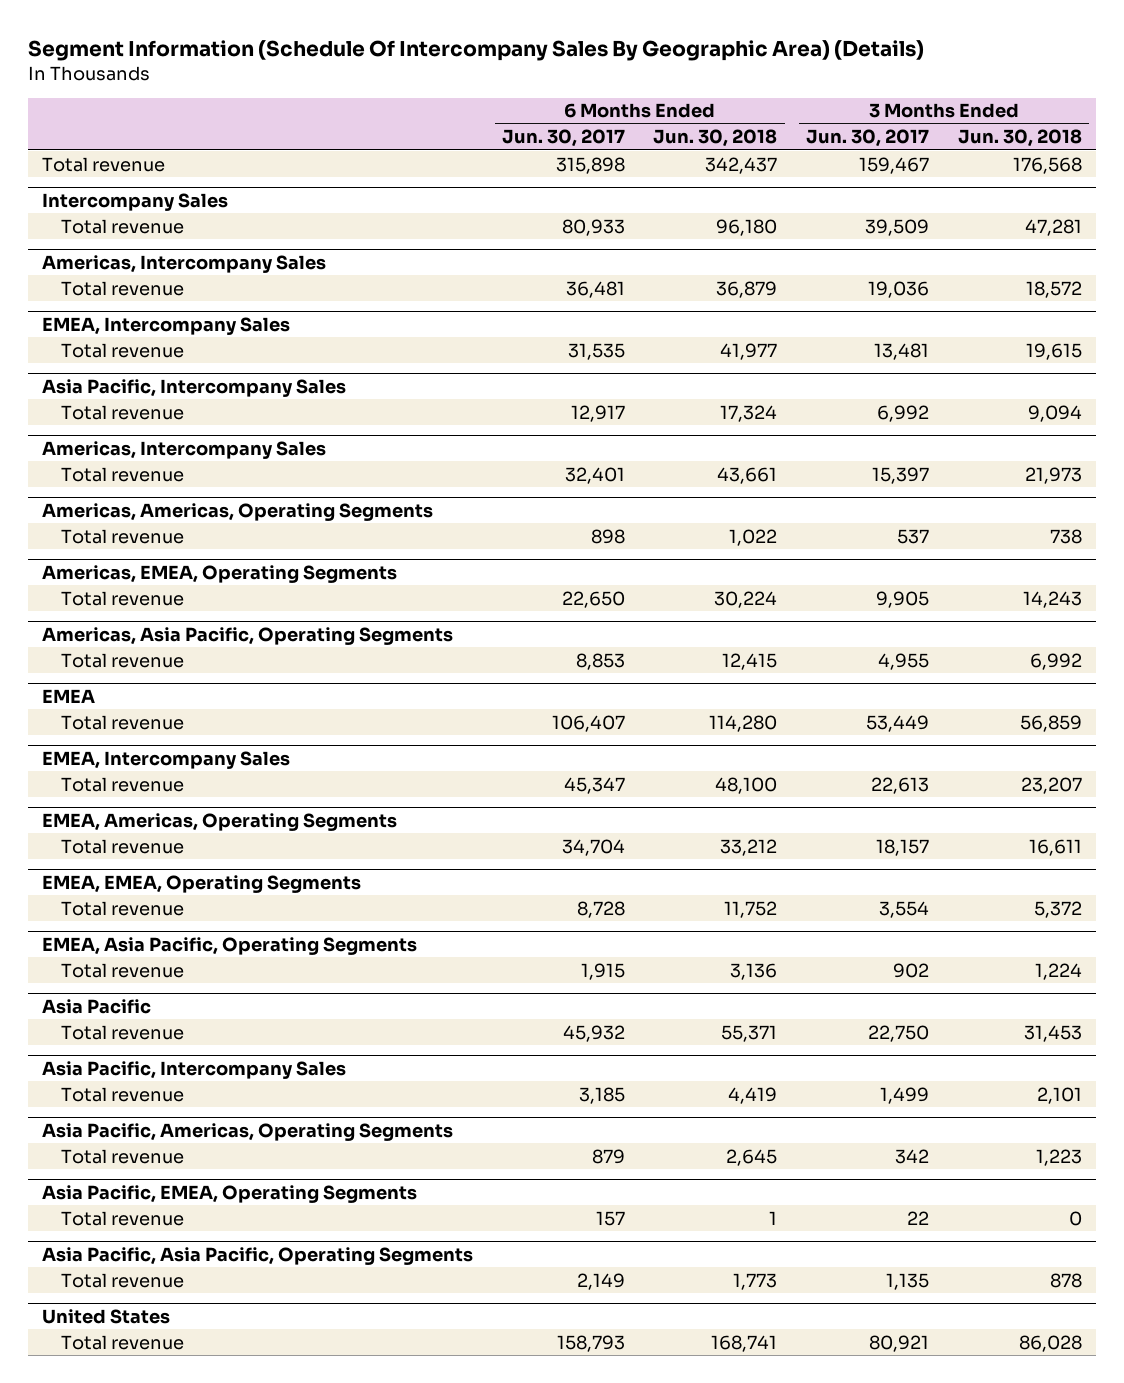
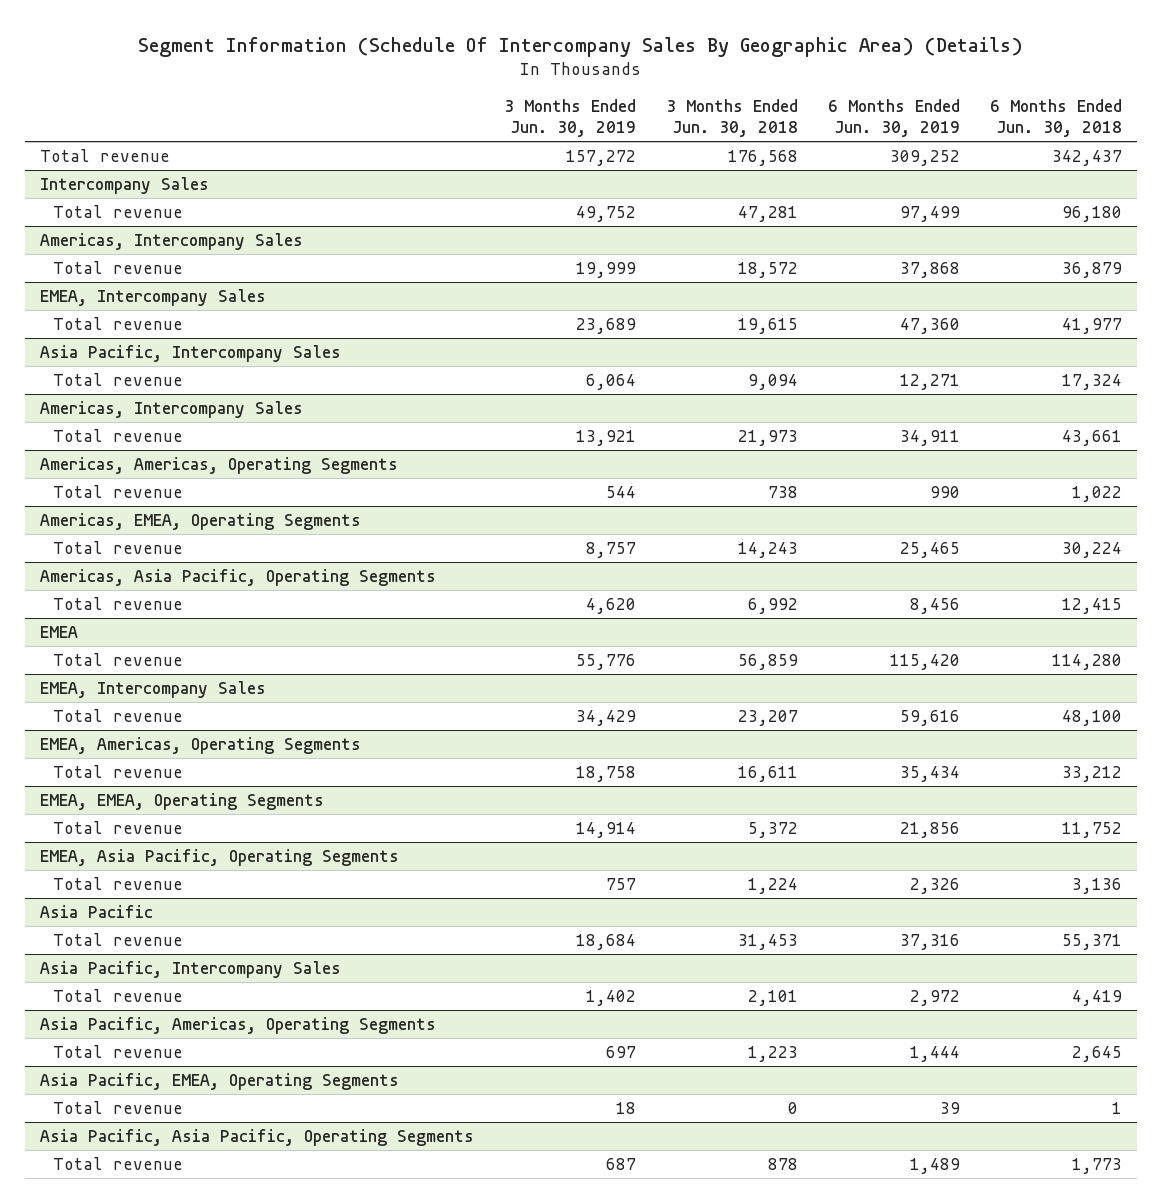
[501,129,625,148] Jun. 30, 2017 -> none
[806,129,930,148] Jun. 30, 2017 -> none
none -> [503,99,636,138] 3 Months Ended Jun. 30, 2019
none -> [827,99,960,138] 6 Months Ended Jun. 30, 2019
[42,1308,171,1324] United States -> none
[61,1334,185,1350] Total revenue -> none

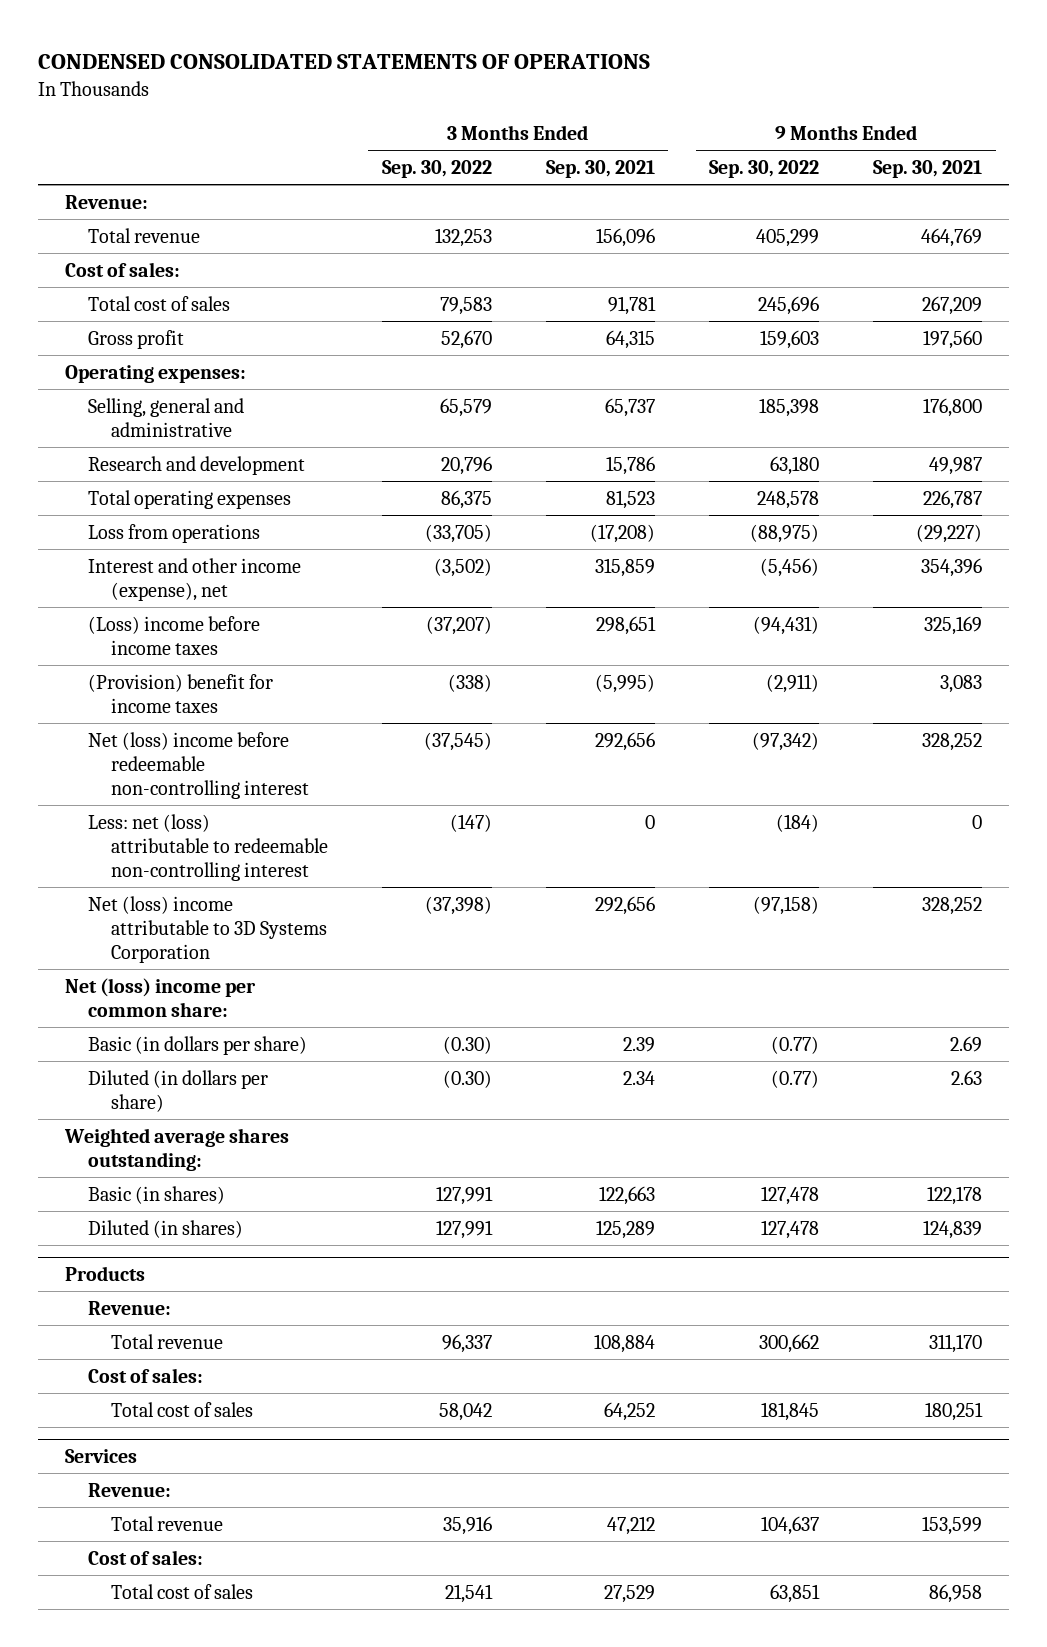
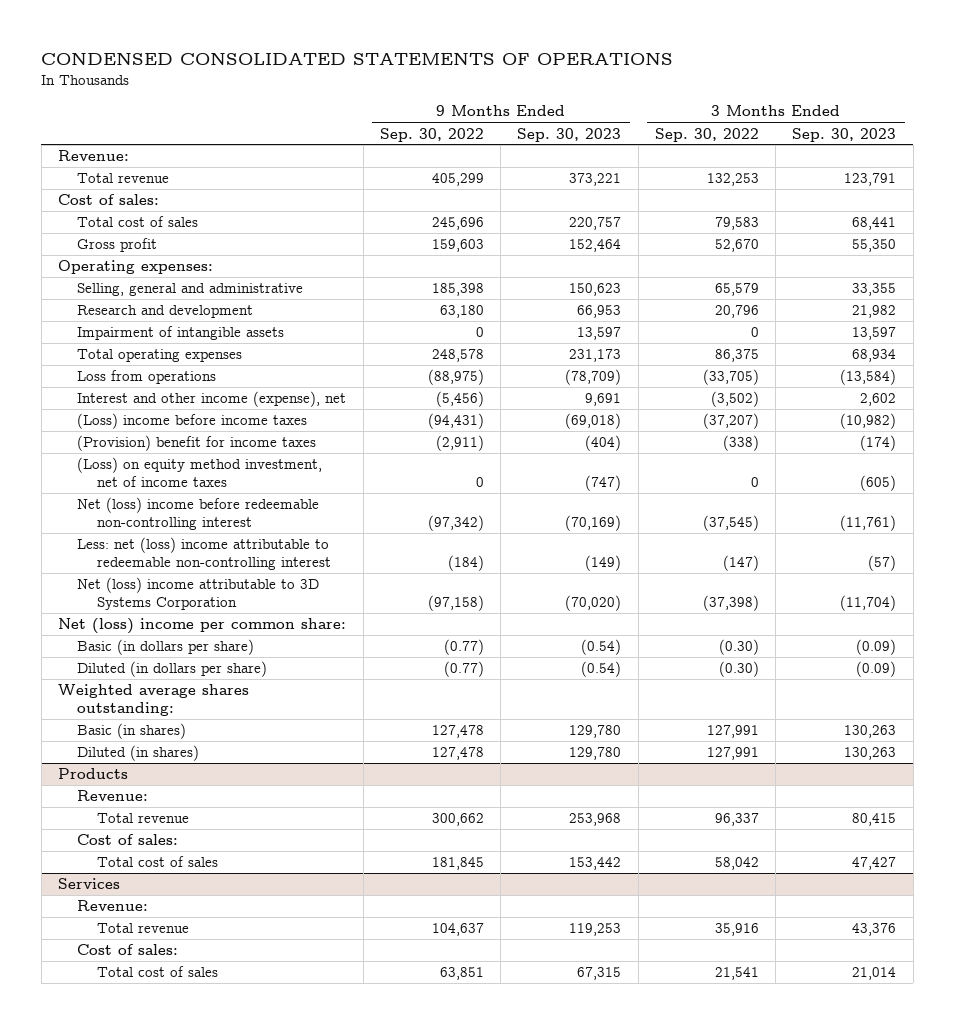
[545,160,655,179] Sep. 30, 2021 -> none
[873,160,983,179] Sep. 30, 2021 -> none
none -> [517,127,622,142] Sep. 30, 2023
none -> [792,127,897,142] Sep. 30, 2023
none -> [77,326,285,341] Impairment of intangible assets
none -> [77,457,323,488] (Loss) on equity method investment, net of income taxes
[87,813,328,881] Less: net (loss) attributable to redeemable non-controlling interest -> [77,537,331,571] Less: net (loss) income attributable to redeemable non-controlling interest

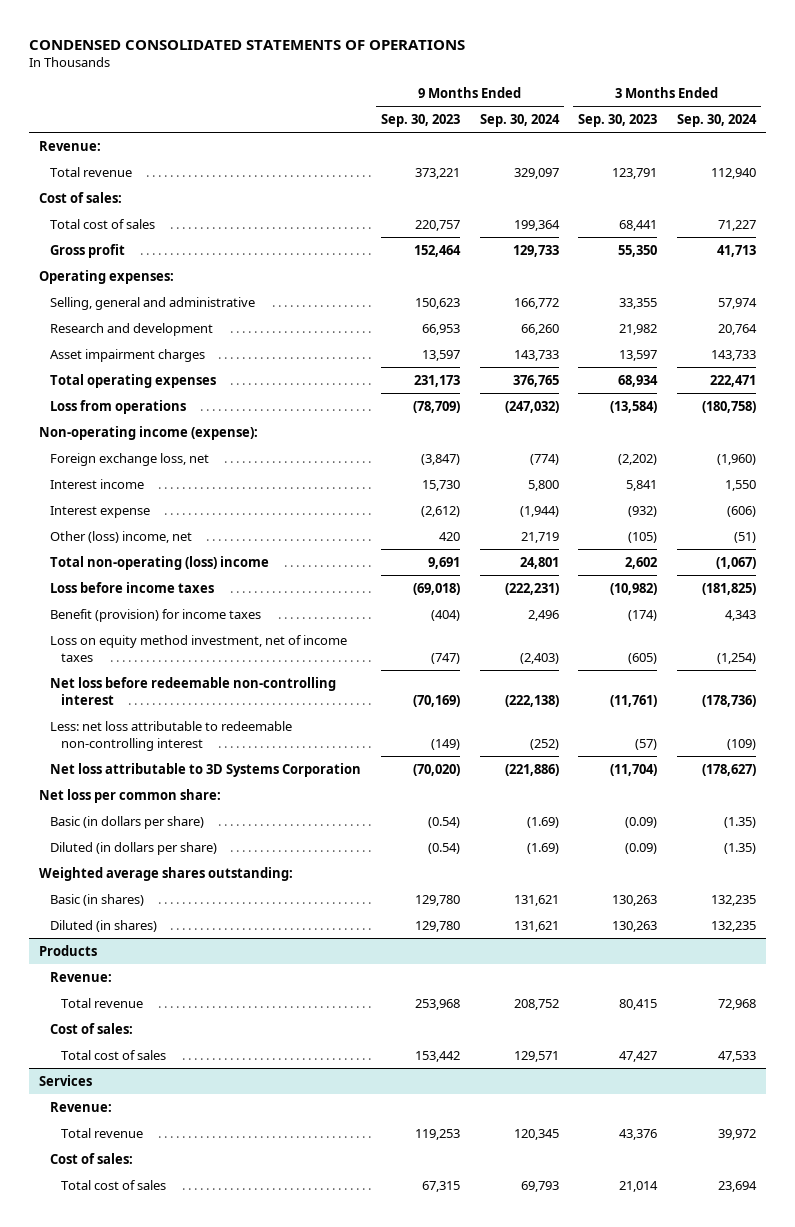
[379,127,484,142] Sep. 30, 2022 -> none
[654,127,759,142] Sep. 30, 2022 -> none
none -> [479,114,560,128] Sep. 30, 2024
none -> [677,114,758,128] Sep. 30, 2024
[77,326,285,341] Impairment of intangible assets -> [49,348,205,362] Asset impairment charges
none -> [39,425,259,440] Non-operating income (expense):
none -> [49,452,209,466] Foreign exchange loss, net
none -> [49,478,144,489] Interest income
none -> [49,505,150,518] Interest expense
none -> [49,530,192,543] Other (loss) income, net
[77,391,347,408] Interest and other income (expense), net -> [49,555,269,570] Total non-operating (loss) income
[77,413,308,430] (Loss) income before income taxes -> [49,581,214,593] Loss before income taxes
[77,435,317,452] (Provision) benefit for income taxes -> [49,608,261,622] Benefit (provision) for income taxes
[77,457,323,488] (Loss) on equity method investment, net of income taxes -> [49,634,347,662] Loss on equity method investment, net of income taxes
[77,497,320,531] Net (loss) income before redeemable non-controlling interest -> [49,676,336,705] Net loss before redeemable non-controlling interest
[77,537,331,571] Less: net (loss) income attributable to redeemable non-controlling interest -> [49,720,292,751] Less: net loss attributable to redeemable non-controlling interest
[77,577,320,611] Net (loss) income attributable to 3D Systems Corporation -> [49,762,361,777] Net loss attributable to 3D Systems Corporation
[58,618,347,635] Net (loss) income per common share: -> [39,788,222,803] Net loss per common share:

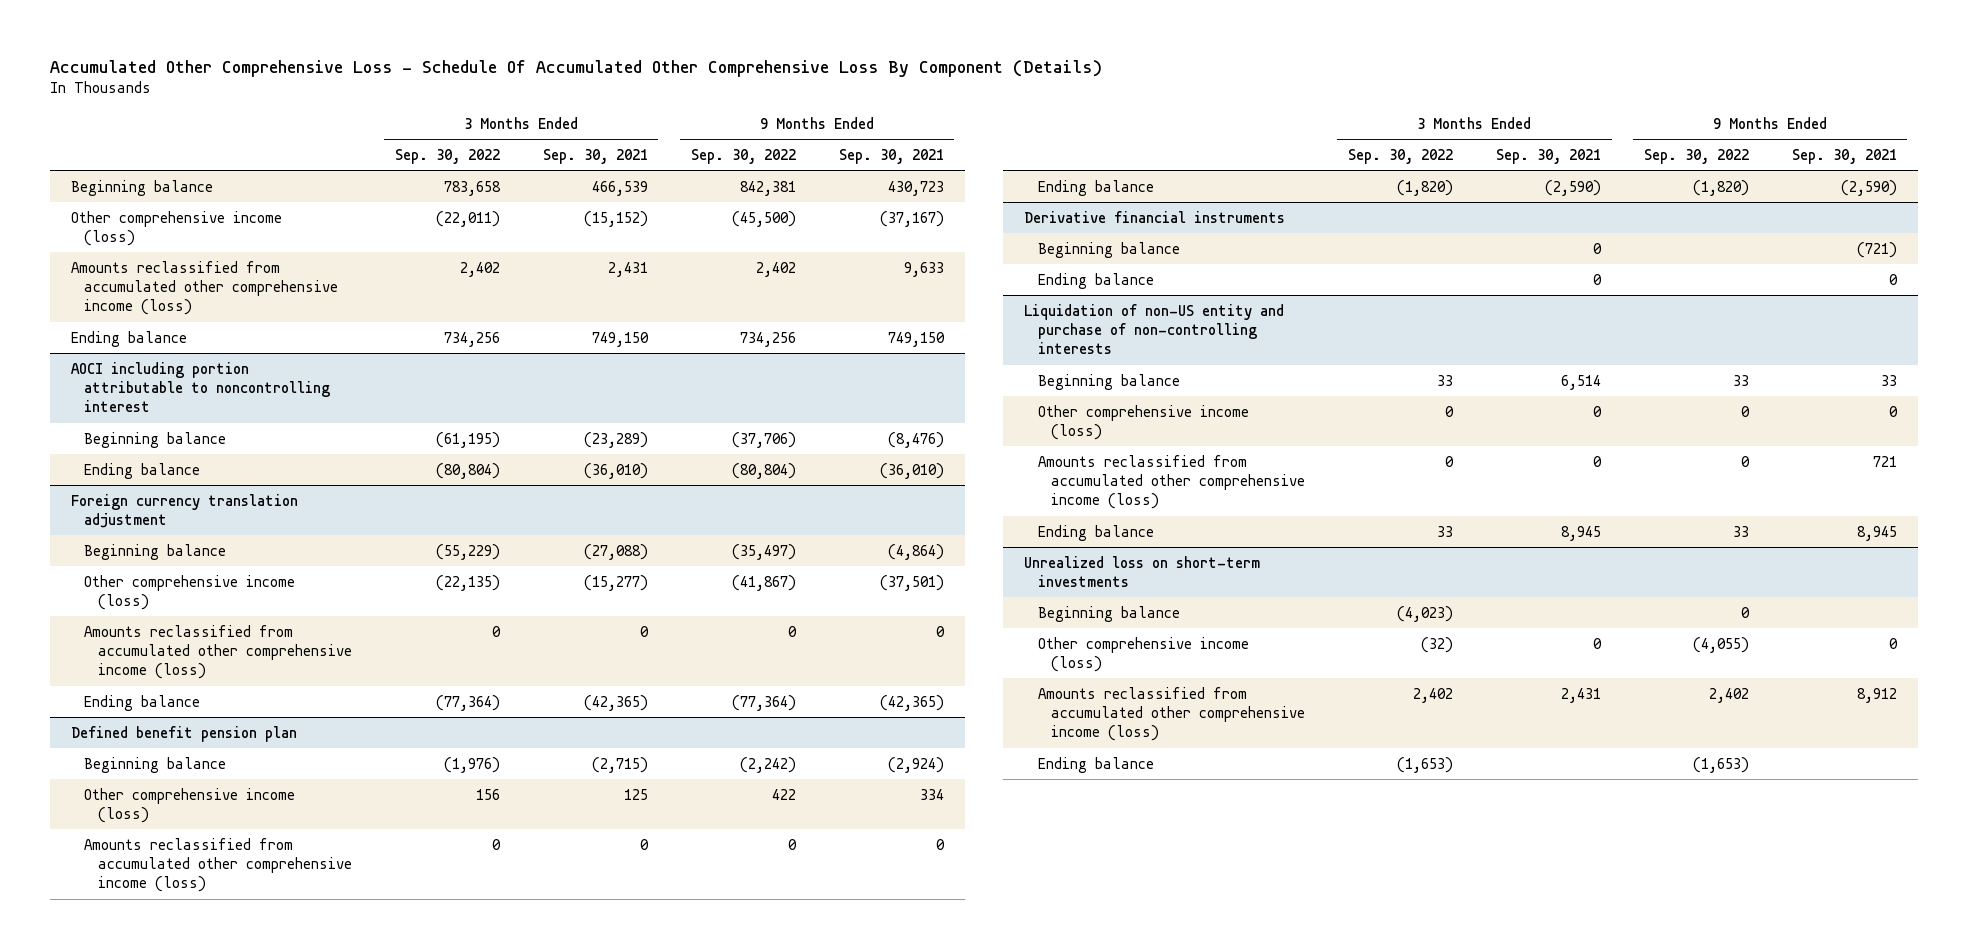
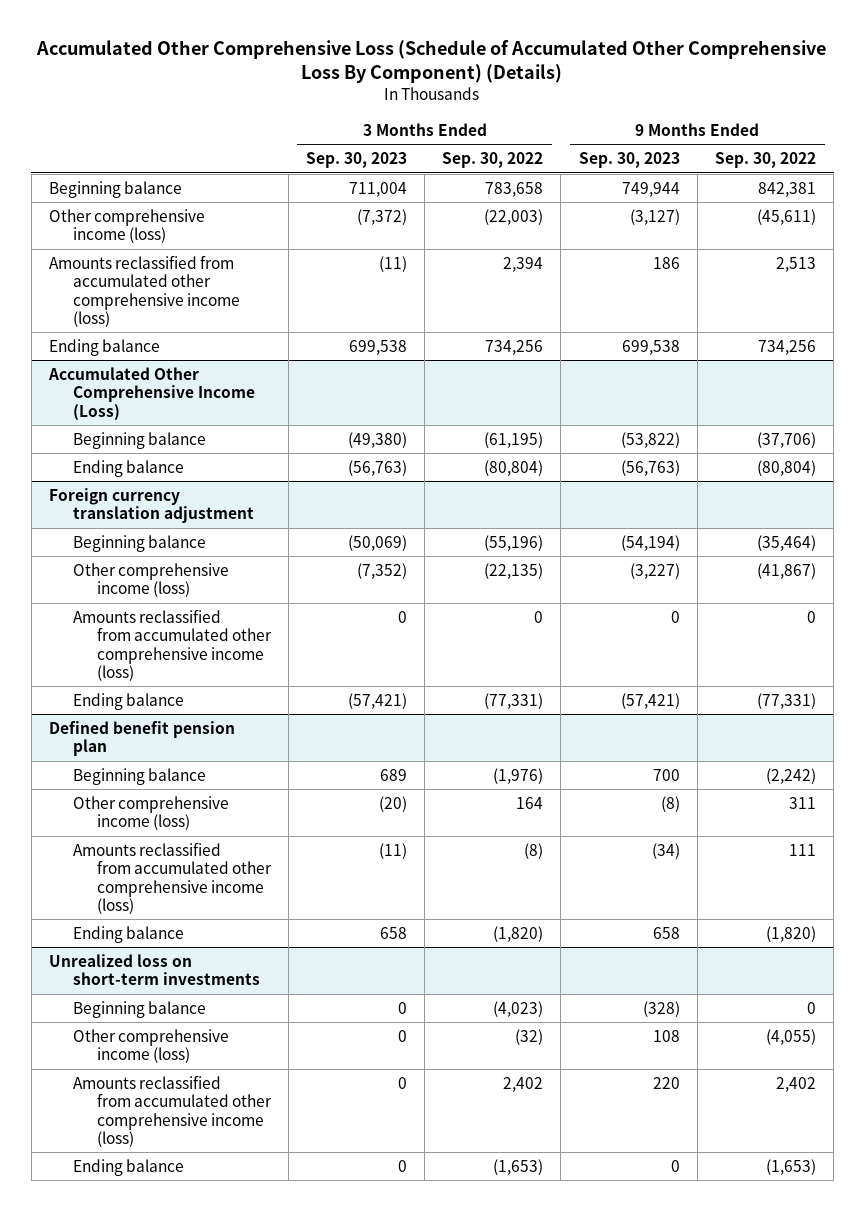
[49,60,1102,78] Accumulated Other Comprehensive Loss - Schedule Of Accumulated Other Comprehensive Loss By Component (Details) -> [36,40,827,84] Accumulated Other Comprehensive Loss (Schedule of Accumulated Other Comprehensive Loss By Component) (Details)
[542,149,648,165] Sep. 30, 2021 -> none
[838,149,944,165] Sep. 30, 2021 -> none
none -> [305,152,407,169] Sep. 30, 2023
none -> [578,152,680,169] Sep. 30, 2023
[435,210,500,227] (22,011) -> [484,208,544,225] (22,003)
[731,210,796,227] (45,500) -> [756,208,816,225] (45,611)
[459,261,500,277] 2,402 -> [503,256,544,272] 2,394
[755,261,796,277] 2,402 -> [775,256,816,272] 2,513
[71,361,331,413] AOCI including portion attributable to noncontrolling interest -> [47,366,255,421] Accumulated Other Comprehensive Income (Loss)
[435,543,500,560] (55,229) -> [484,534,544,551] (55,196)
[731,543,796,560] (35,497) -> [756,534,816,551] (35,464)
[435,694,500,711] (77,364) -> [484,692,544,709] (77,331)
[731,694,796,711] (77,364) -> [756,692,816,709] (77,331)
[475,788,500,800] 156 -> [516,796,544,809] 164
[771,788,796,800] 422 -> [788,796,816,809] 311
[491,838,501,850] 0 -> [524,842,544,859] (8)
[787,838,797,850] 0 -> [788,843,816,856] 111
[1024,210,1286,223] Derivative financial instruments -> none
[1037,241,1180,258] Beginning balance -> none
[1037,272,1154,289] Ending balance -> none
[1024,303,1285,355] Liquidation of non-US entity and purchase of non-controlling interests -> none
[1037,373,1180,390] Beginning balance -> none
[1037,404,1249,441] Other comprehensive income (loss) -> none
[1037,454,1305,510] Amounts reclassified from accumulated other comprehensive income (loss) -> none
[1037,524,1154,541] Ending balance -> none

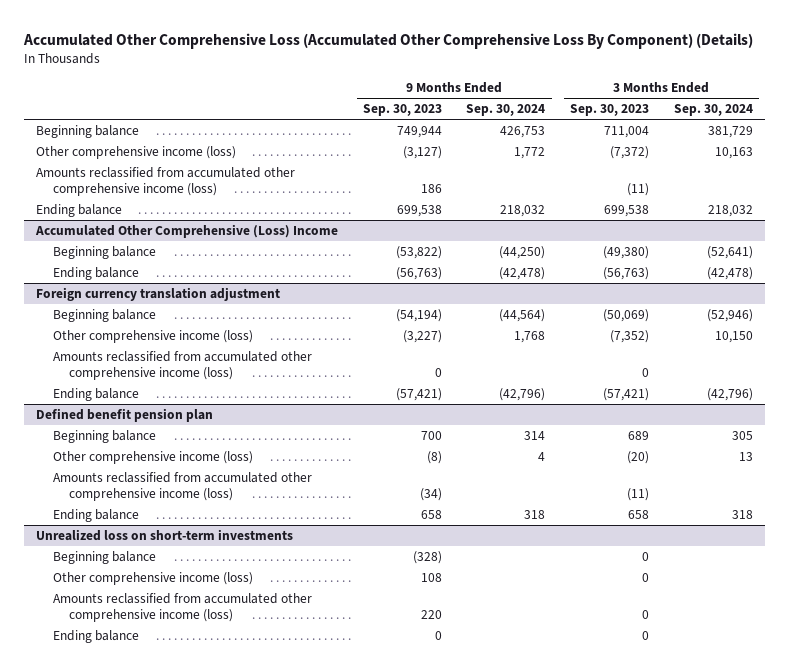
[36,40,827,84] Accumulated Other Comprehensive Loss (Schedule of Accumulated Other Comprehensive Loss By Component) (Details) -> [23,33,754,50] Accumulated Other Comprehensive Loss (Accumulated Other Comprehensive Loss By Component) (Details)
[442,152,544,169] Sep. 30, 2022 -> none
[714,152,816,169] Sep. 30, 2022 -> none
none -> [466,104,546,117] Sep. 30, 2024
none -> [673,104,753,117] Sep. 30, 2024
[47,366,255,421] Accumulated Other Comprehensive Income (Loss) -> [35,224,339,239] Accumulated Other Comprehensive (Loss) Income

